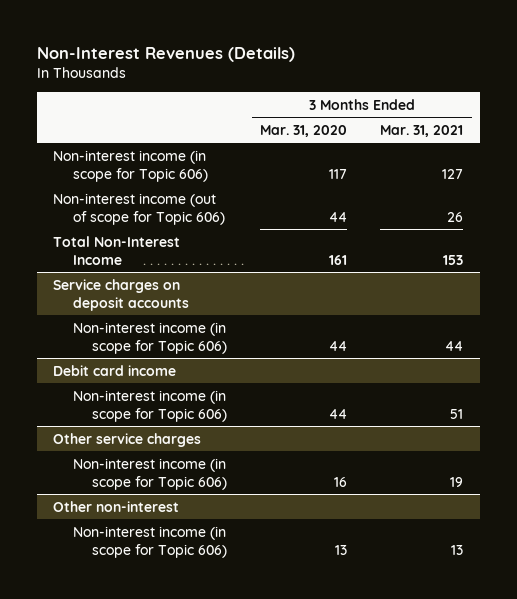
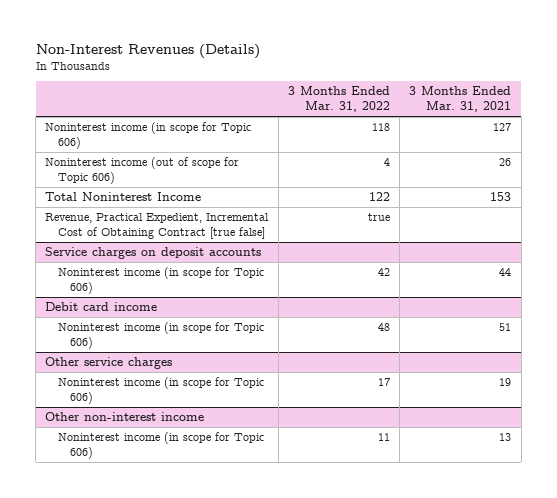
[260,124,348,137] Mar. 31, 2020 -> none
none -> [287,86,390,113] 3 Months Ended Mar. 31, 2022
[53,149,208,182] Non-interest income (in scope for Topic 606) -> [45,121,252,149] Noninterest income (in scope for Topic 606)
[53,192,225,225] Non-interest income (out of scope for Topic 606) -> [45,156,240,184] Noninterest income (out of scope for Topic 606)
[53,235,181,265] Total Non-Interest Income -> [45,191,202,201] Total Noninterest Income
none -> [45,212,270,239] Revenue, Practical Expedient, Incremental Cost of Obtaining Contract [true false]
[72,321,228,354] Non-interest income (in scope for Topic 606) -> [57,266,264,294] Noninterest income (in scope for Topic 606)
[72,389,228,422] Non-interest income (in scope for Topic 606) -> [57,321,264,349] Noninterest income (in scope for Topic 606)
[72,457,228,490] Non-interest income (in scope for Topic 606) -> [57,376,264,404] Noninterest income (in scope for Topic 606)
[53,500,180,512] Other non-interest -> [45,411,205,421] Other non-interest income
[72,525,228,558] Non-interest income (in scope for Topic 606) -> [57,431,264,459] Noninterest income (in scope for Topic 606)

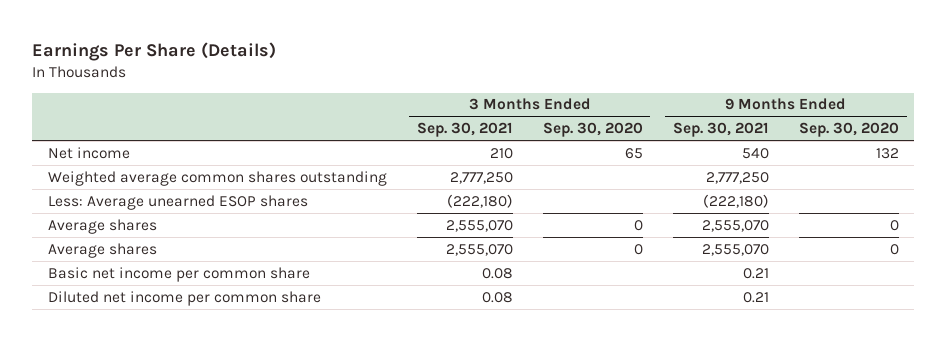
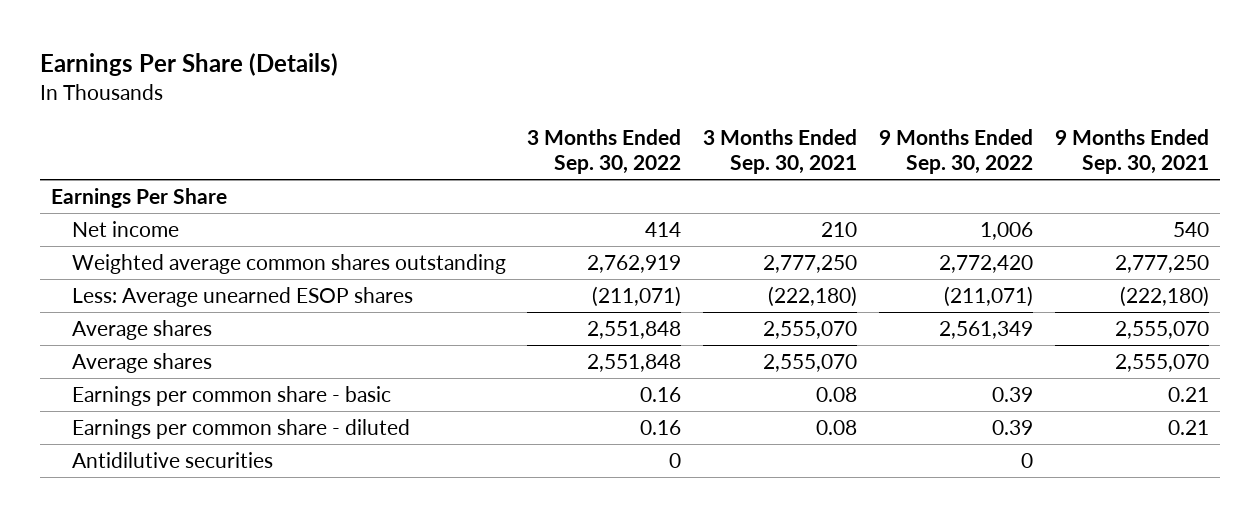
[542,122,643,138] Sep. 30, 2020 -> none
[799,122,900,138] Sep. 30, 2020 -> none
none -> [527,128,682,175] 3 Months Ended Sep. 30, 2022
none -> [878,128,1033,175] 9 Months Ended Sep. 30, 2022
none -> [50,188,227,209] Earnings Per Share
[47,266,310,282] Basic net income per common share -> [71,386,391,407] Earnings per common share - basic
[47,290,321,306] Diluted net income per common share -> [71,419,410,440] Earnings per common share - diluted
none -> [71,452,273,469] Antidilutive securities

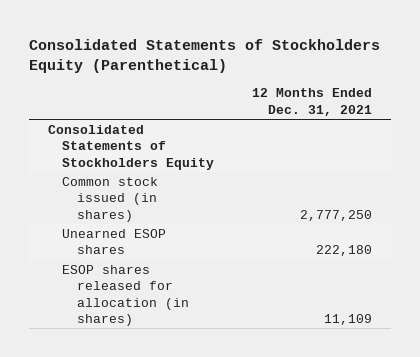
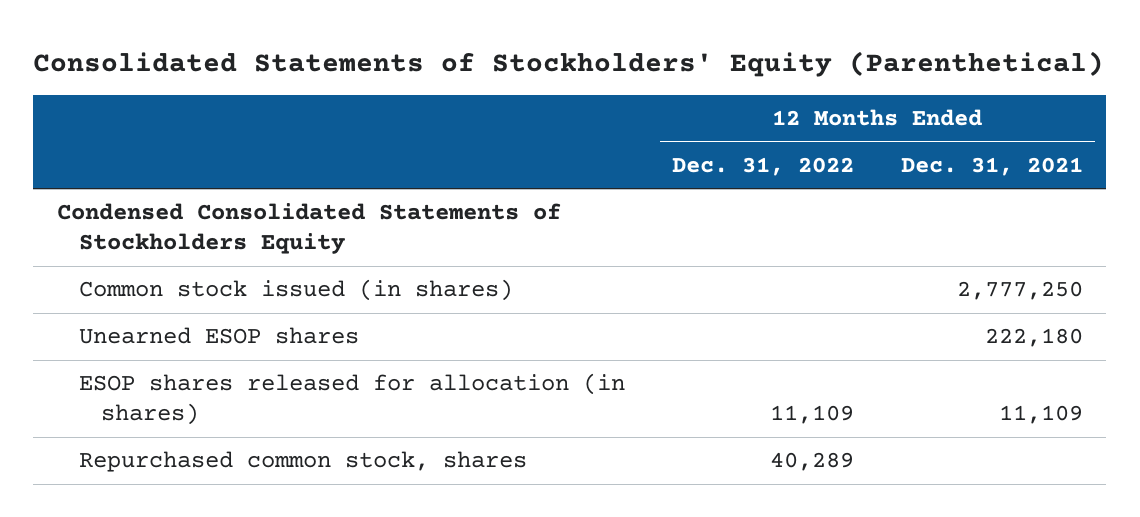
[29,38,381,74] Consolidated Statements of Stockholders Equity (Parenthetical) -> [33,50,1105,77] Consolidated Statements of Stockholders' Equity (Parenthetical)
none -> [671,156,854,176] Dec. 31, 2022
[48,125,215,170] Consolidated Statements of Stockholders Equity -> [56,203,561,255] Condensed Consolidated Statements of Stockholders Equity
none -> [78,451,527,473] Repurchased common stock, shares

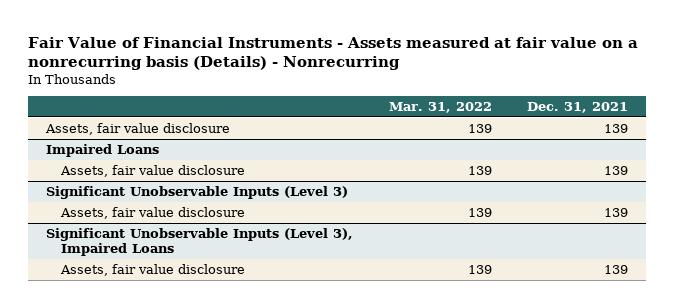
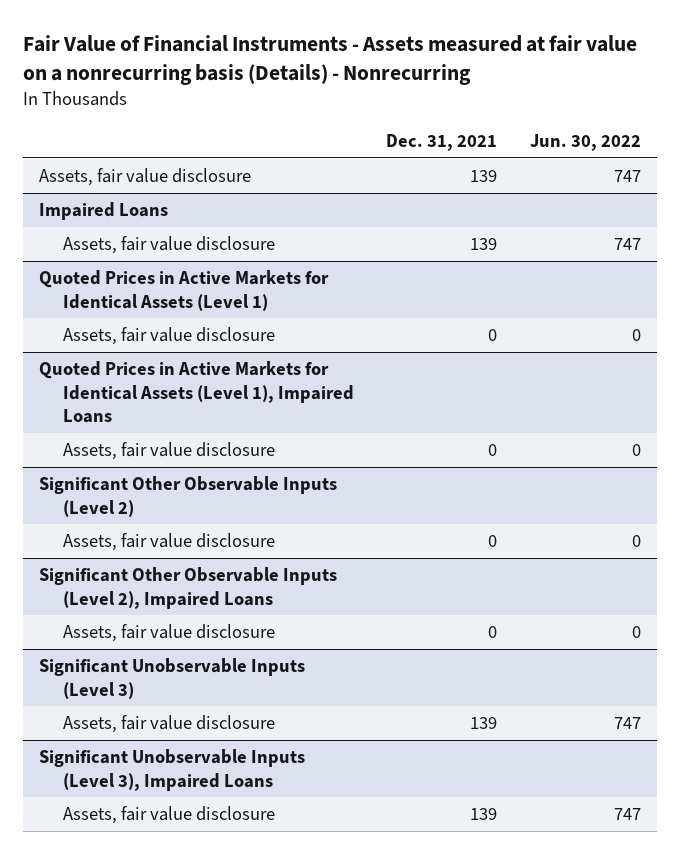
[388,102,492,114] Mar. 31, 2022 -> none
none -> [529,133,641,151] Jun. 30, 2022
none -> [38,270,329,311] Quoted Prices in Active Markets for Identical Assets (Level 1)
none -> [62,327,275,346] Assets, fair value disclosure
none -> [38,361,354,424] Quoted Prices in Active Markets for Identical Assets (Level 1), Impaired Loans
none -> [62,442,275,461] Assets, fair value disclosure
none -> [38,476,337,517] Significant Other Observable Inputs (Level 2)
none -> [62,533,275,552] Assets, fair value disclosure
none -> [38,567,337,609] Significant Other Observable Inputs (Level 2), Impaired Loans
none -> [62,624,275,643] Assets, fair value disclosure

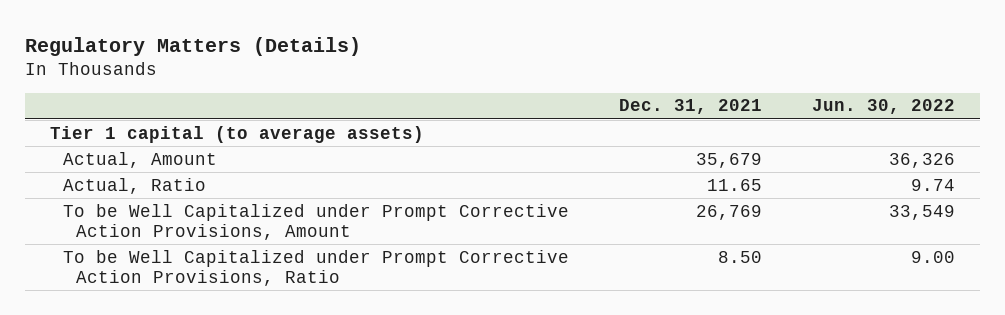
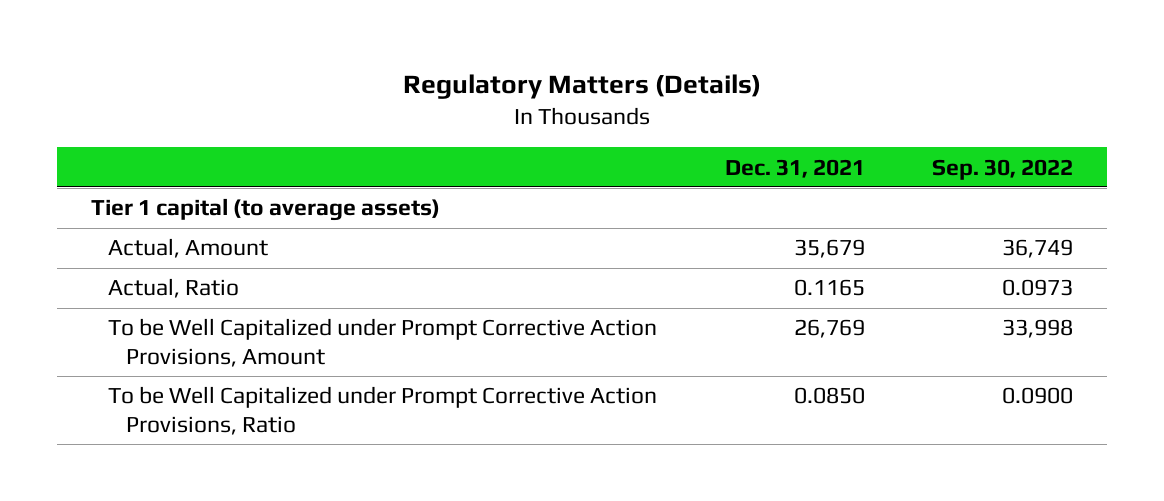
[812,99,956,115] Jun. 30, 2022 -> none
none -> [932,158,1074,180] Sep. 30, 2022
[706,178,762,191] 11.65 -> [793,279,865,297] 0.1165
[717,250,762,263] 8.50 -> [793,387,865,405] 0.0850

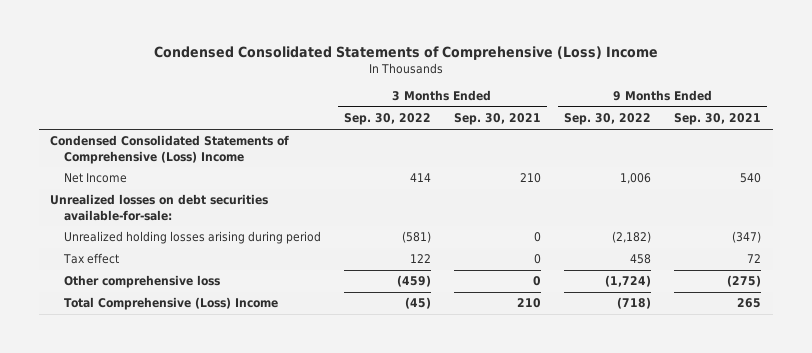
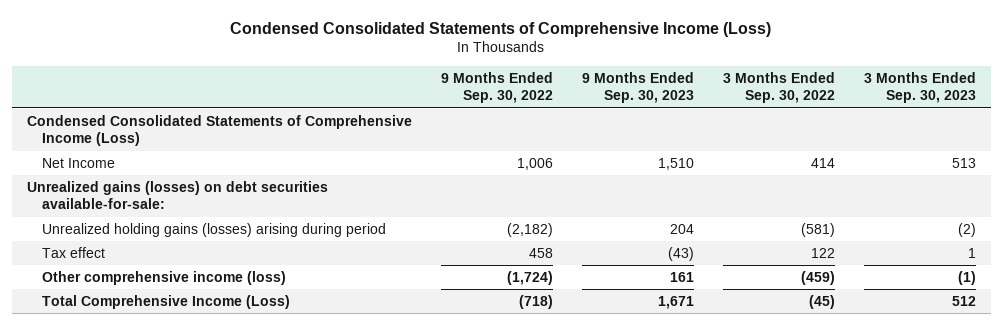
[153,46,658,61] Condensed Consolidated Statements of Comprehensive (Loss) Income -> [230,21,772,37] Condensed Consolidated Statements of Comprehensive Income (Loss)
[453,113,541,126] Sep. 30, 2021 -> none
[674,113,762,126] Sep. 30, 2021 -> none
none -> [581,72,694,104] 9 Months Ended Sep. 30, 2023
none -> [864,72,977,104] 3 Months Ended Sep. 30, 2023
[50,135,290,164] Condensed Consolidated Statements of Comprehensive (Loss) Income -> [26,115,412,147] Condensed Consolidated Statements of Comprehensive Income (Loss)
[50,194,269,221] Unrealized losses on debt securities available-for-sale: -> [26,181,328,210] Unrealized gains (losses) on debt securities available-for-sale:
[63,231,321,245] Unrealized holding losses arising during period -> [41,223,386,238] Unrealized holding gains (losses) arising during period
[63,275,220,289] Other comprehensive loss -> [41,271,286,286] Other comprehensive income (loss)
[63,297,278,311] Total Comprehensive (Loss) Income -> [41,295,290,310] Total Comprehensive Income (Loss)

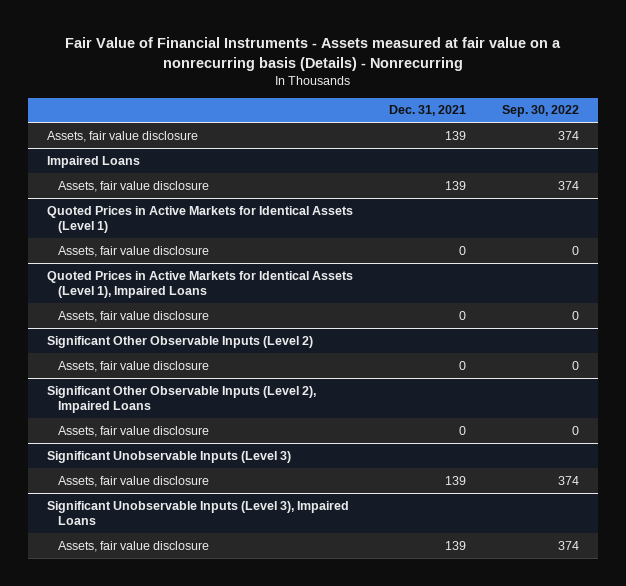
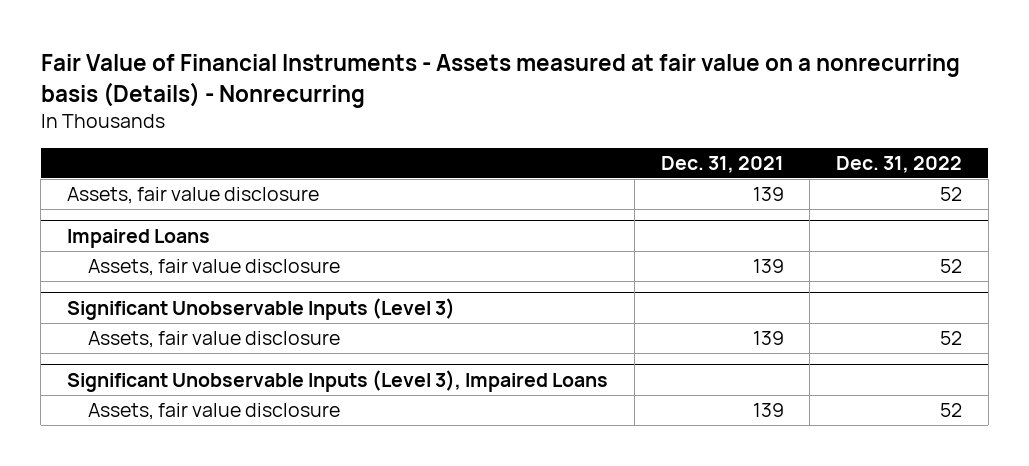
[502,105,580,118] Sep. 30, 2022 -> none
none -> [835,155,962,173] Dec. 31, 2022
[46,205,353,234] Quoted Prices in Active Markets for Identical Assets (Level 1) -> none
[58,245,210,257] Assets, fair value disclosure -> none
[46,270,353,299] Quoted Prices in Active Markets for Identical Assets (Level 1), Impaired Loans -> none
[58,310,210,322] Assets, fair value disclosure -> none
[46,335,313,348] Significant Other Observable Inputs (Level 2) -> none
[58,360,210,372] Assets, fair value disclosure -> none
[46,385,316,414] Significant Other Observable Inputs (Level 2), Impaired Loans -> none
[58,425,210,437] Assets, fair value disclosure -> none

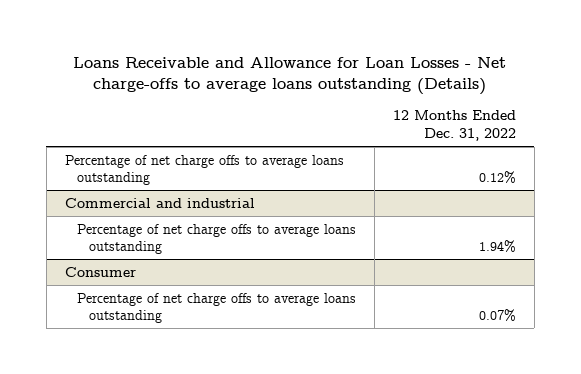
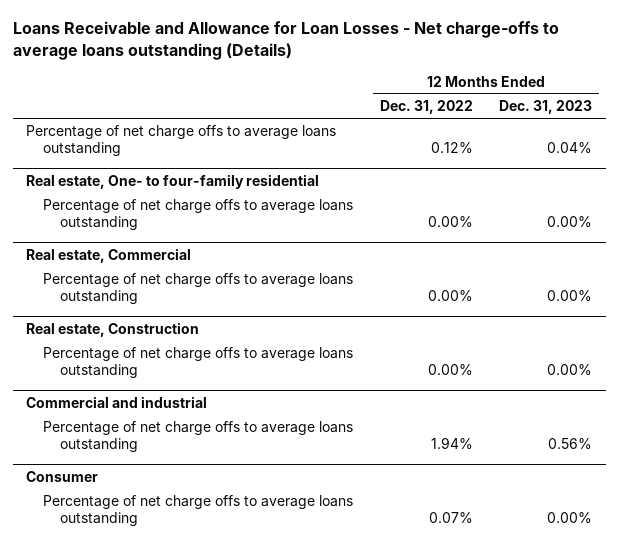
none -> [499,100,593,115] Dec. 31, 2023
none -> [25,173,319,189] Real estate, One- to four-family residential
none -> [42,199,353,231] Percentage of net charge offs to average loans outstanding
none -> [25,247,191,263] Real estate, Commercial
none -> [42,273,353,305] Percentage of net charge offs to average loans outstanding
none -> [25,321,199,337] Real estate, Construction
none -> [42,347,353,379] Percentage of net charge offs to average loans outstanding

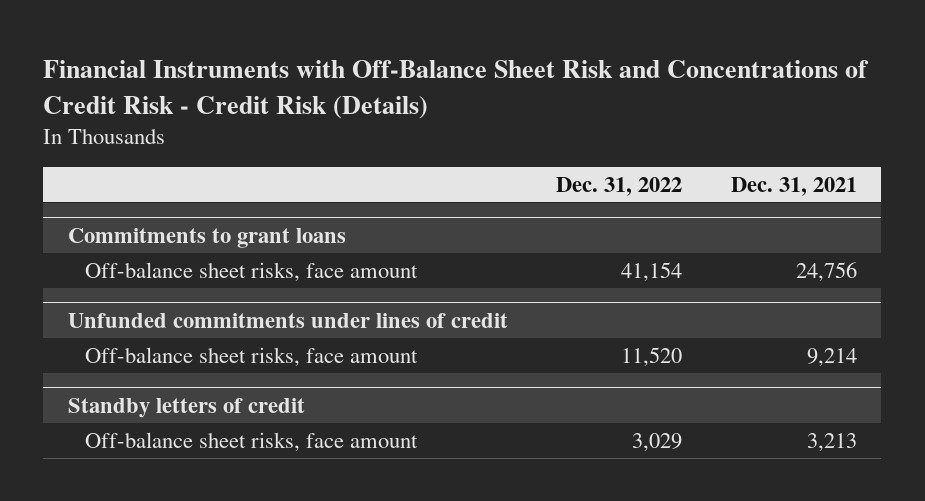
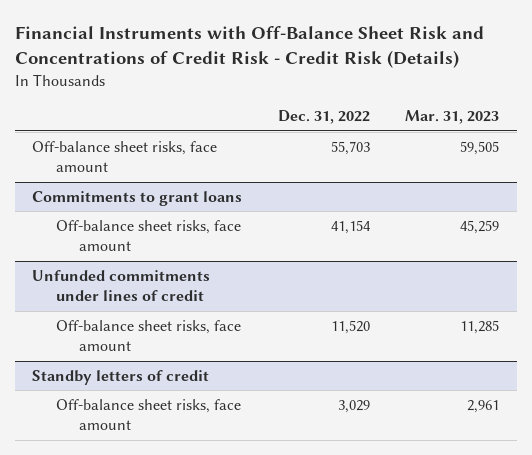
[731,176,858,196] Dec. 31, 2021 -> none
none -> [405,110,500,125] Mar. 31, 2023
none -> [32,140,218,173] Off-balance sheet risks, face amount

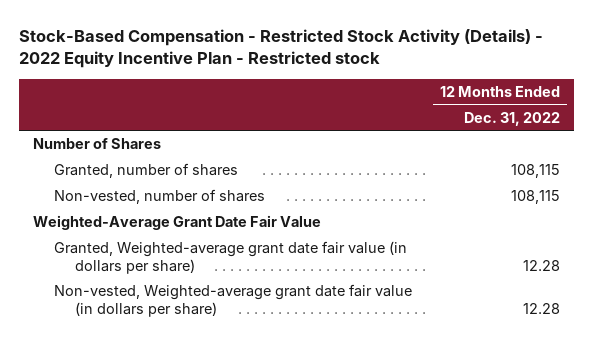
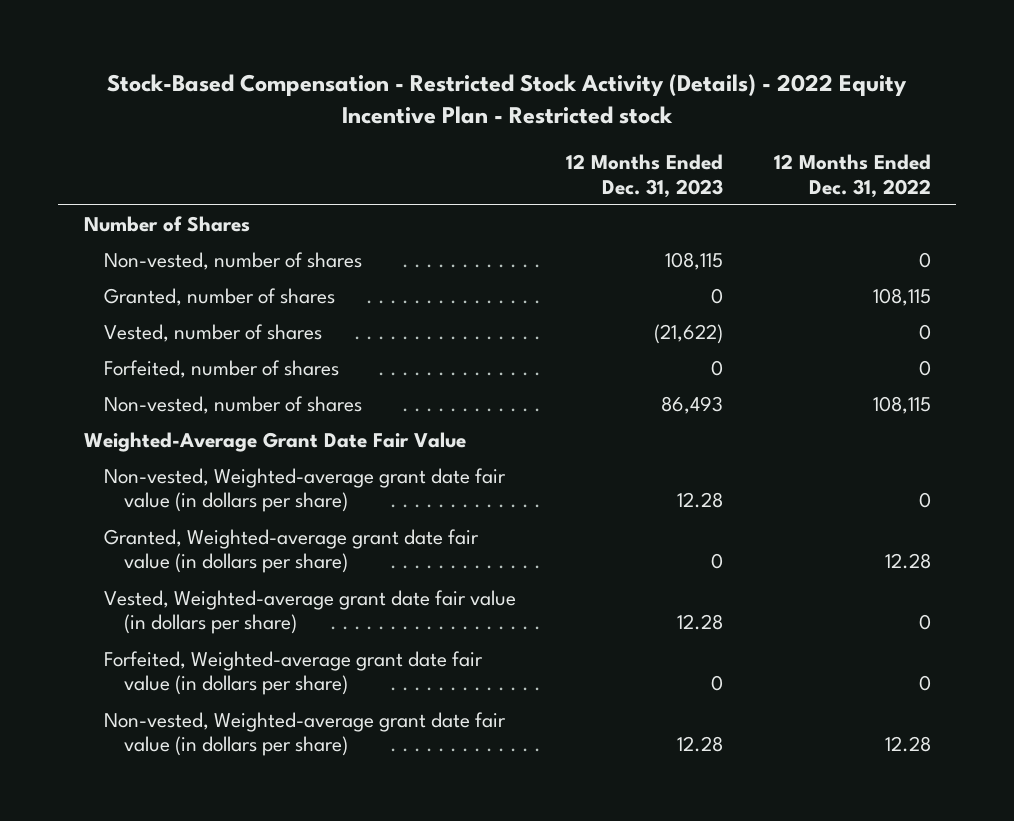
none -> [566,154,724,198] 12 Months Ended Dec. 31, 2023
none -> [103,252,362,271] Non-vested, number of shares
none -> [103,324,322,343] Vested, number of shares
none -> [103,360,339,379] Forfeited, number of shares
none -> [103,468,506,513] Non-vested, Weighted-average grant date fair value (in dollars per share)
none -> [103,590,516,635] Vested, Weighted-average grant date fair value (in dollars per share)
none -> [103,651,483,696] Forfeited, Weighted-average grant date fair value (in dollars per share)

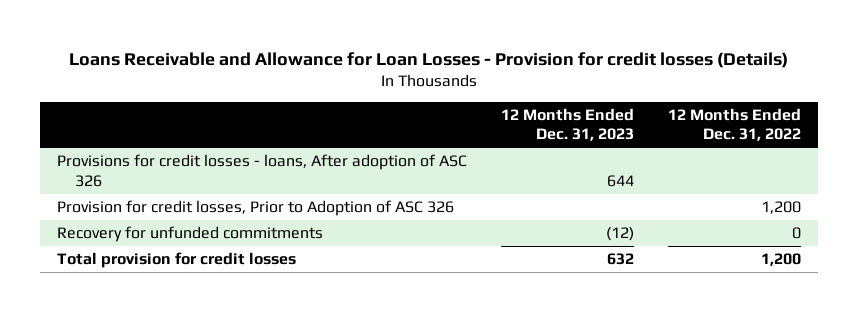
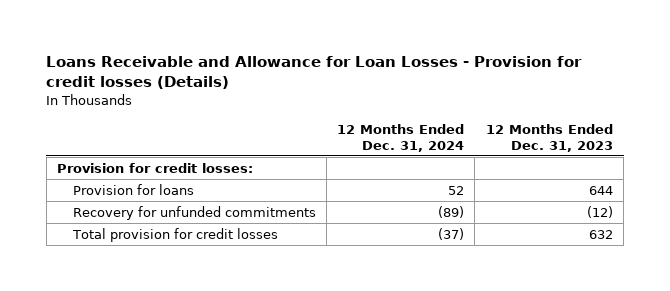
[667,108,801,142] 12 Months Ended Dec. 31, 2022 -> none
none -> [337,124,465,152] 12 Months Ended Dec. 31, 2024
[56,200,454,217] Provision for credit losses, Prior to Adoption of ASC 326 -> none
none -> [56,162,253,173] Provision for credit losses:
[56,154,467,187] Provisions for credit losses - loans, After adoption of ASC 326 -> [72,183,194,195] Provision for loans

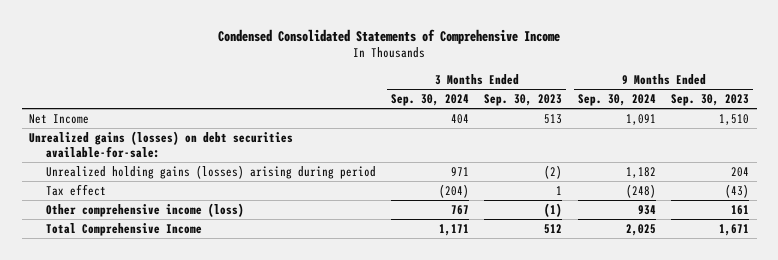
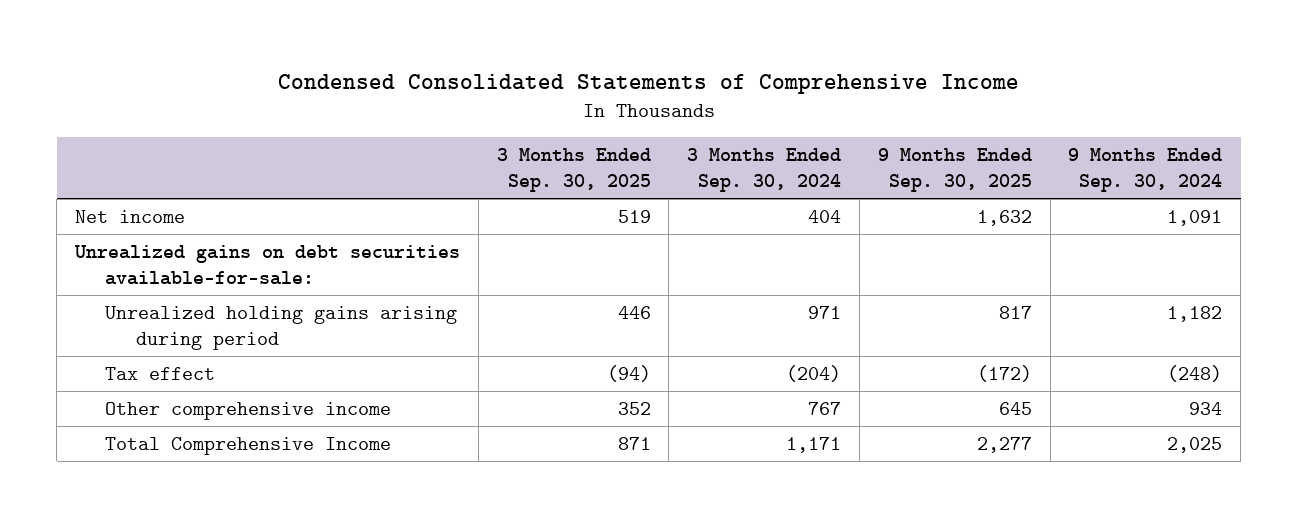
[484,94,563,107] Sep. 30, 2023 -> none
[671,94,750,107] Sep. 30, 2023 -> none
none -> [496,148,651,192] 3 Months Ended Sep. 30, 2025
none -> [877,148,1032,192] 9 Months Ended Sep. 30, 2025
[29,113,90,124] Net Income -> [74,209,185,223] Net income
[29,130,294,159] Unrealized gains (losses) on debt securities available-for-sale: -> [73,244,460,285] Unrealized gains on debt securities available-for-sale:
[45,164,376,179] Unrealized holding gains (losses) arising during period -> [105,305,458,350] Unrealized holding gains arising during period
[45,202,244,217] Other comprehensive income (loss) -> [105,401,392,420] Other comprehensive income

